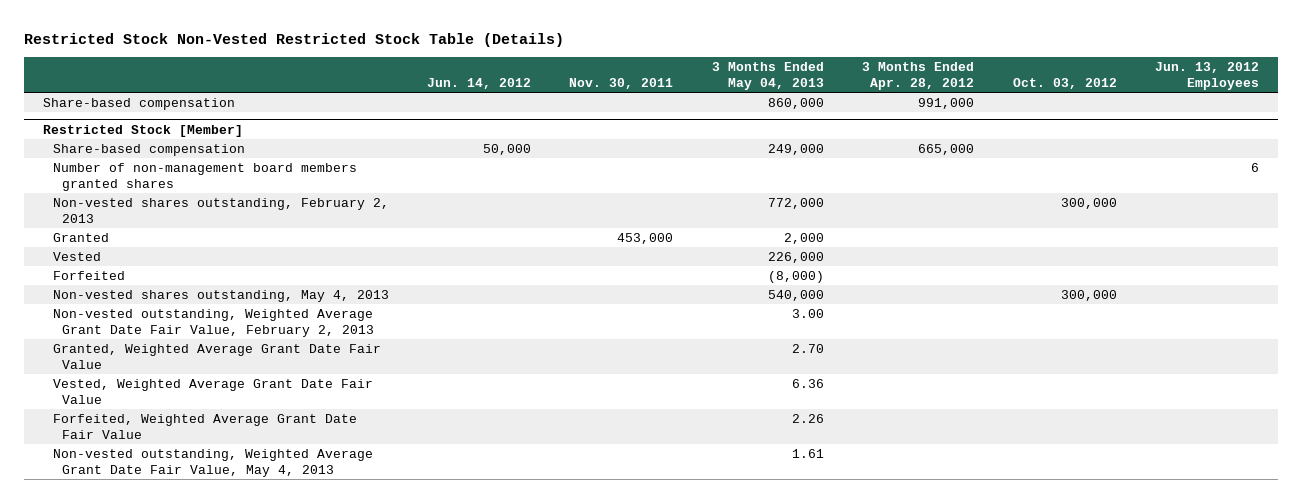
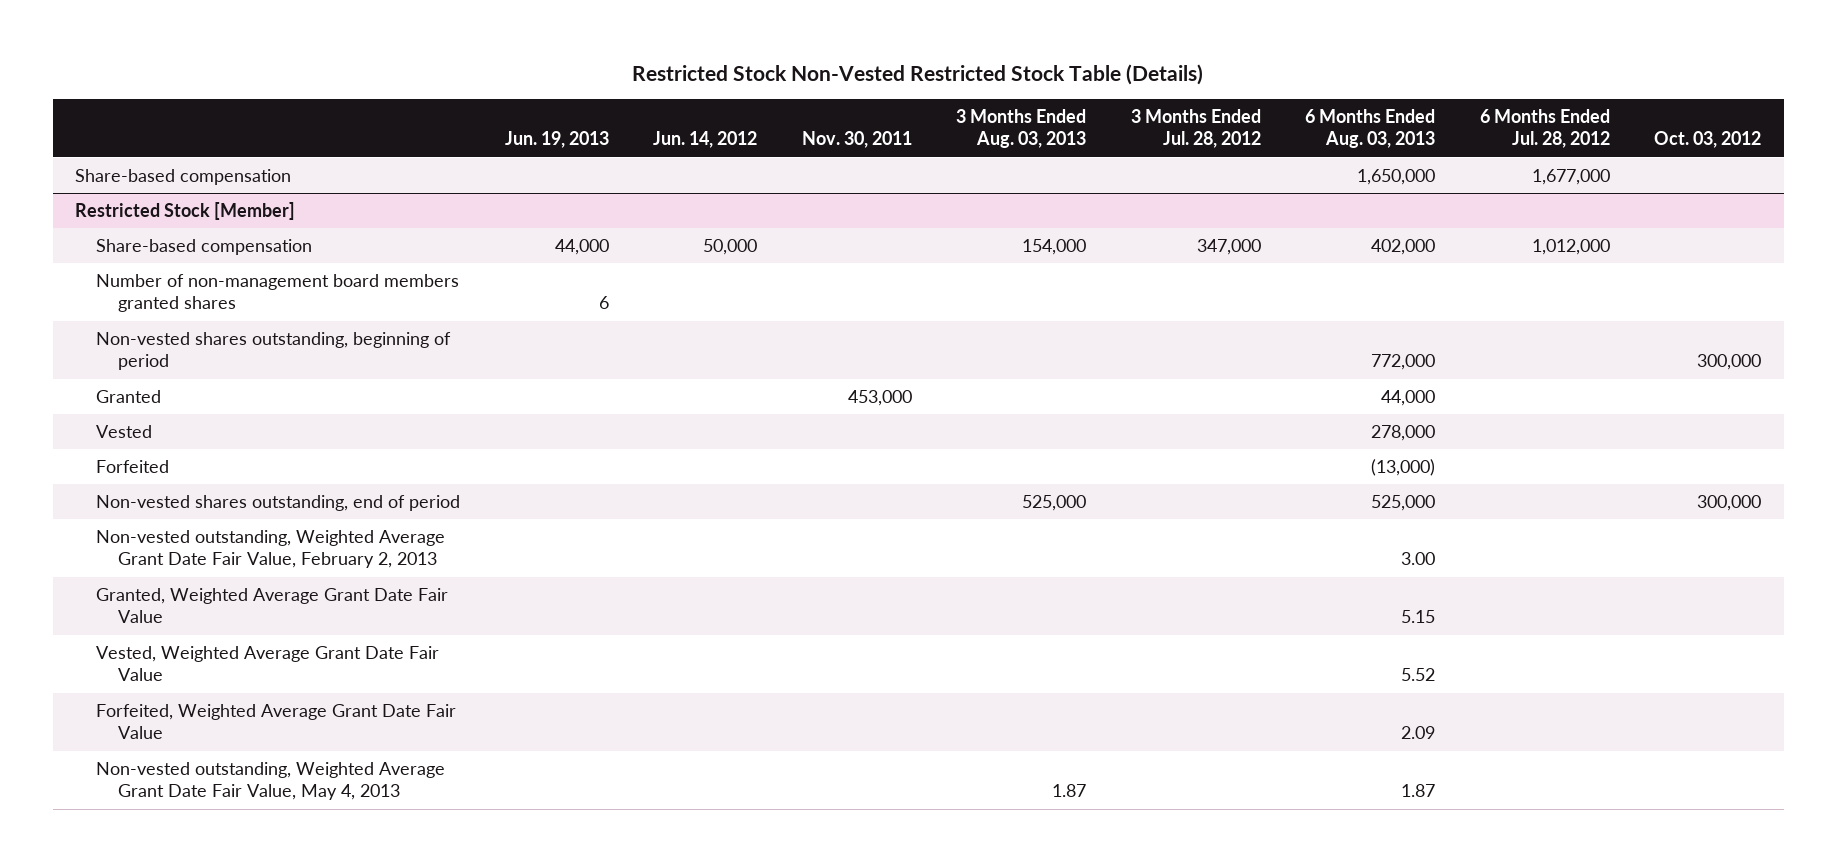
[711,61,824,90] 3 Months Ended May 04, 2013 -> none
[862,61,975,90] 3 Months Ended Apr. 28, 2012 -> none
[1154,61,1259,90] Jun. 13, 2012 Employees -> none
none -> [504,131,609,149] Jun. 19, 2013
none -> [956,109,1087,149] 3 Months Ended Aug. 03, 2013
none -> [1130,109,1261,149] 3 Months Ended Jul. 28, 2012
none -> [1305,109,1436,149] 6 Months Ended Aug. 03, 2013
none -> [1479,109,1610,149] 6 Months Ended Jul. 28, 2012
[52,198,389,223] Non-vested shares outstanding, February 2, 2013 -> [96,332,452,371] Non-vested shares outstanding, beginning of period
[52,290,389,303] Non-vested shares outstanding, May 4, 2013 -> [96,495,461,512] Non-vested shares outstanding, end of period

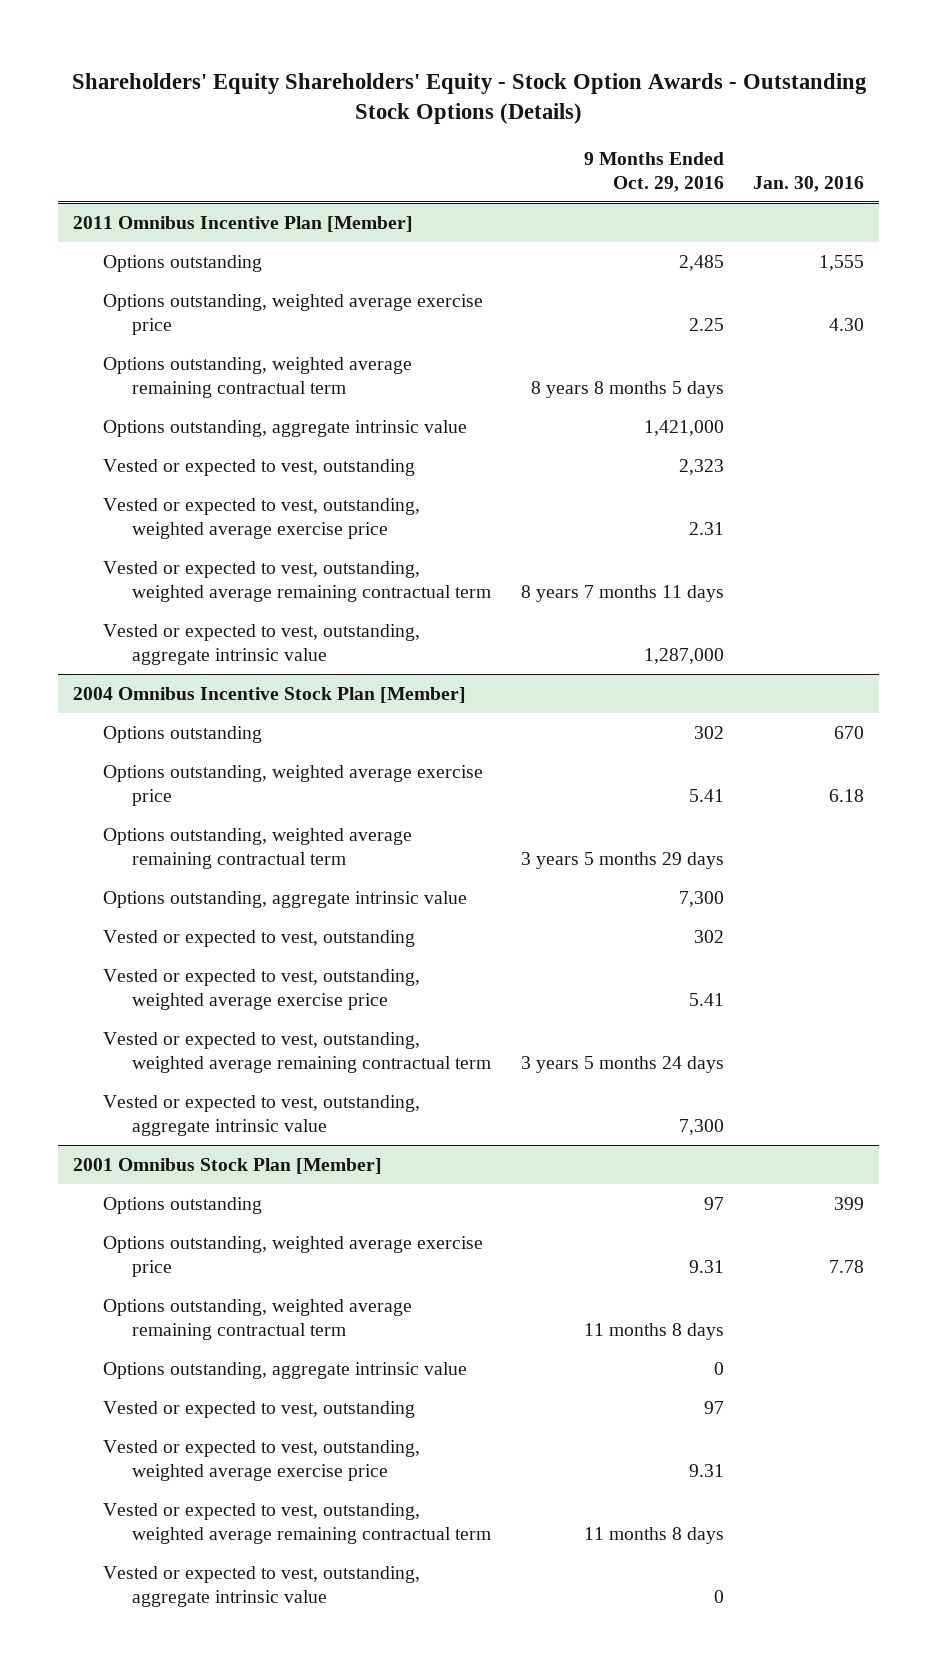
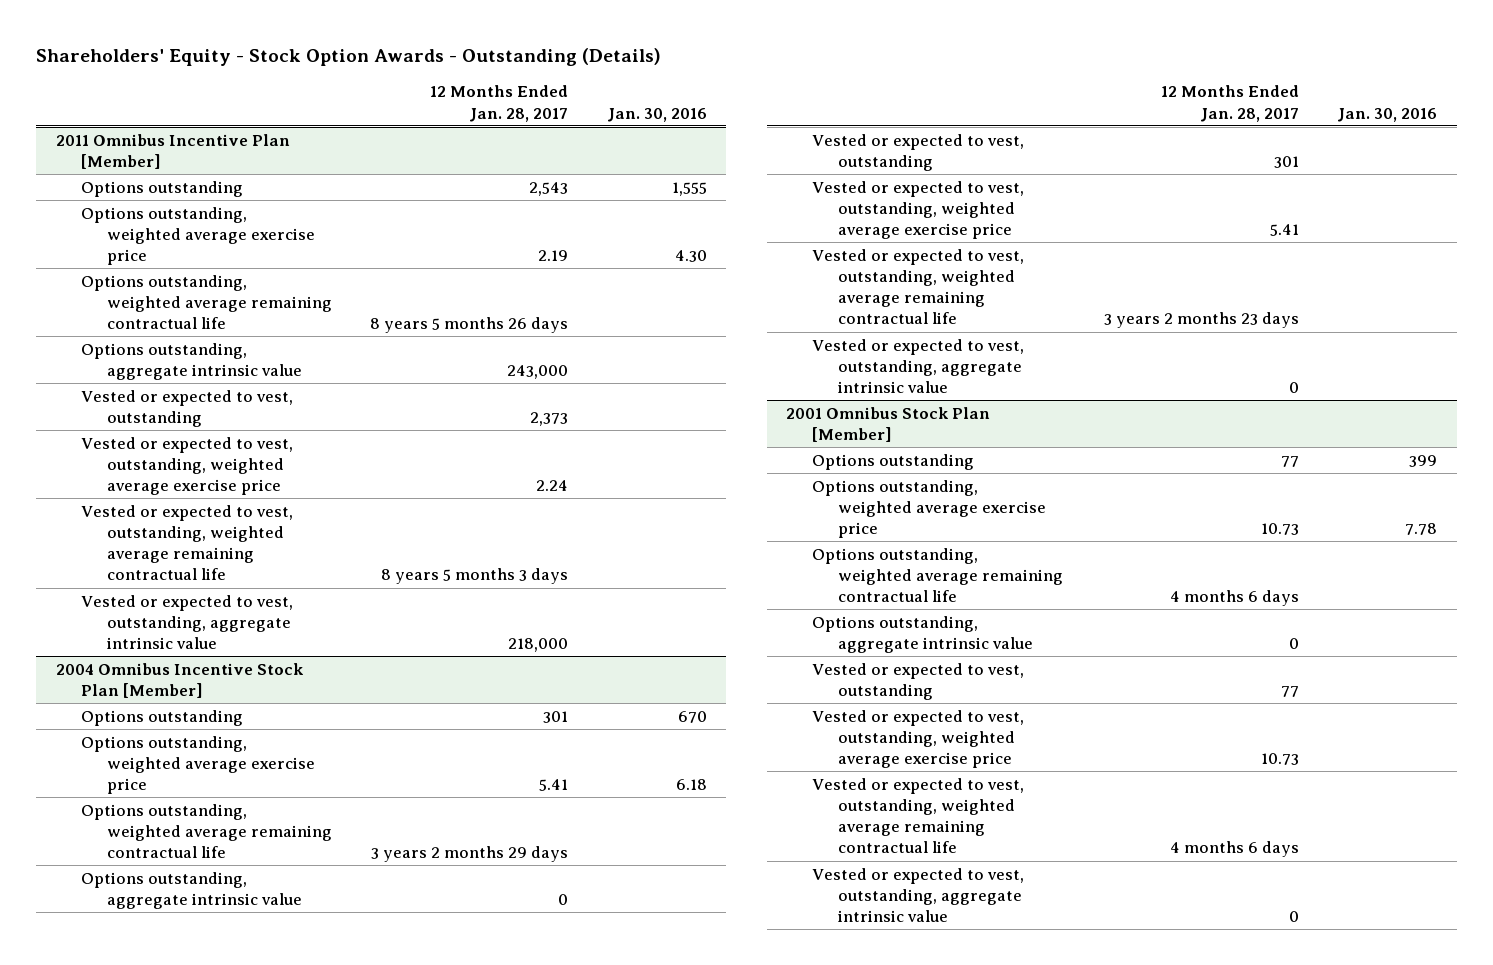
[71,72,867,125] Shareholders' Equity Shareholders' Equity - Stock Option Awards - Outstanding Stock Options (Details) -> [36,48,662,67] Shareholders' Equity - Stock Option Awards - Outstanding (Details)
[583,151,724,192] 9 Months Ended Oct. 29, 2016 -> none
none -> [430,85,569,122] 12 Months Ended Jan. 28, 2017
[102,356,412,398] Options outstanding, weighted average remaining contractual term -> [81,274,332,330] Options outstanding, weighted average remaining contractual life
[102,560,492,602] Vested or expected to vest, outstanding, weighted average remaining contractual term -> [81,504,294,581] Vested or expected to vest, outstanding, weighted average remaining contractual life
[102,827,412,869] Options outstanding, weighted average remaining contractual term -> [81,803,332,859] Options outstanding, weighted average remaining contractual life
[102,1031,492,1073] Vested or expected to vest, outstanding, weighted average remaining contractual term -> [812,248,1025,325] Vested or expected to vest, outstanding, weighted average remaining contractual life
[102,1298,412,1340] Options outstanding, weighted average remaining contractual term -> [812,547,1063,603] Options outstanding, weighted average remaining contractual life
[102,1502,492,1544] Vested or expected to vest, outstanding, weighted average remaining contractual term -> [812,777,1025,854] Vested or expected to vest, outstanding, weighted average remaining contractual life

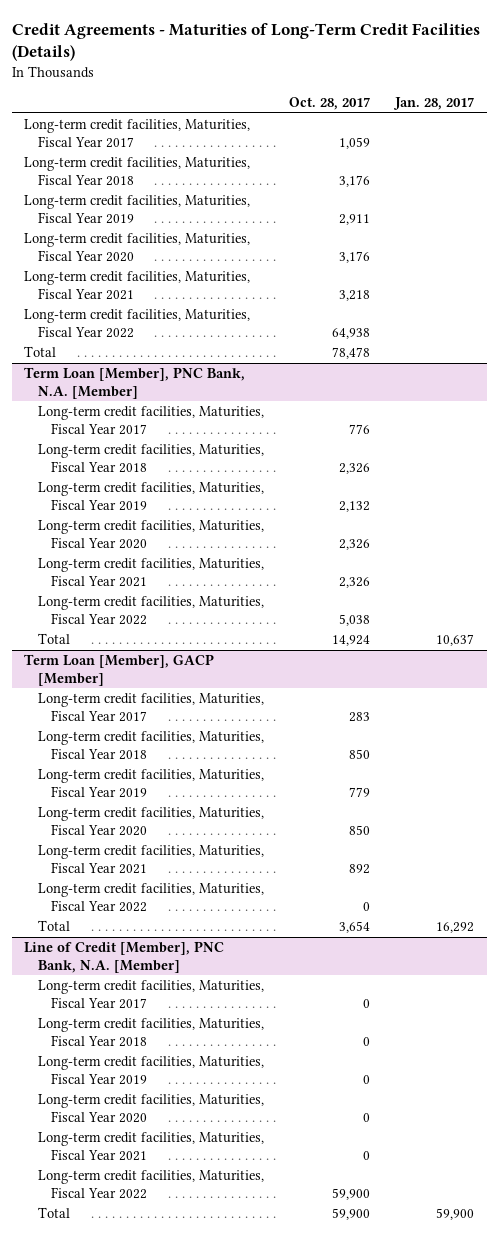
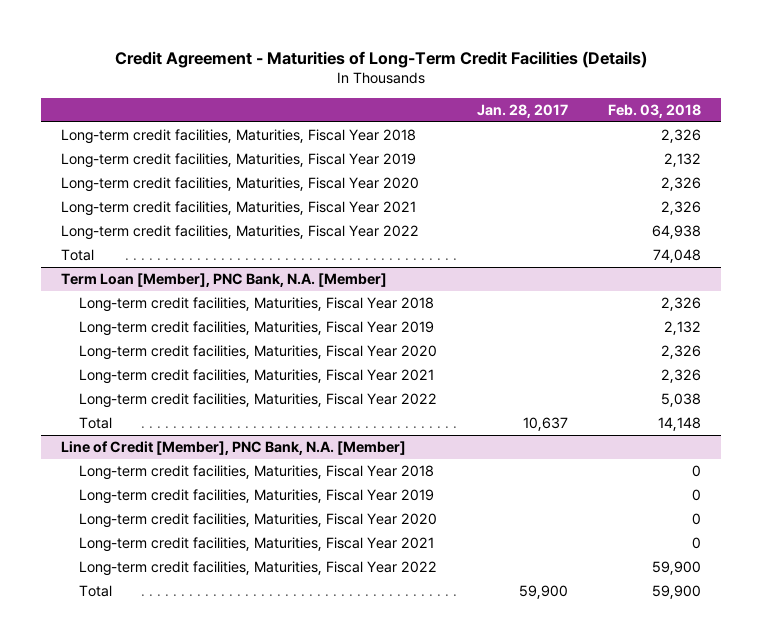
[11,22,480,62] Credit Agreements - Maturities of Long-Term Credit Facilities (Details) -> [115,50,648,68] Credit Agreement - Maturities of Long-Term Credit Facilities (Details)
[288,96,370,110] Oct. 28, 2017 -> none
none -> [607,103,701,118] Feb. 03, 2018
[24,119,251,148] Long-term credit facilities, Maturities, Fiscal Year 2017 -> none
[37,406,264,435] Long-term credit facilities, Maturities, Fiscal Year 2017 -> none
[24,654,215,686] Term Loan [Member], GACP [Member] -> none
[37,693,264,722] Long-term credit facilities, Maturities, Fiscal Year 2017 -> none
[37,731,264,760] Long-term credit facilities, Maturities, Fiscal Year 2018 -> none
[37,769,264,798] Long-term credit facilities, Maturities, Fiscal Year 2019 -> none
[37,807,264,836] Long-term credit facilities, Maturities, Fiscal Year 2020 -> none
[37,845,264,874] Long-term credit facilities, Maturities, Fiscal Year 2021 -> none
[37,883,264,912] Long-term credit facilities, Maturities, Fiscal Year 2022 -> none
[37,920,70,932] Total -> none
[37,980,264,1009] Long-term credit facilities, Maturities, Fiscal Year 2017 -> none

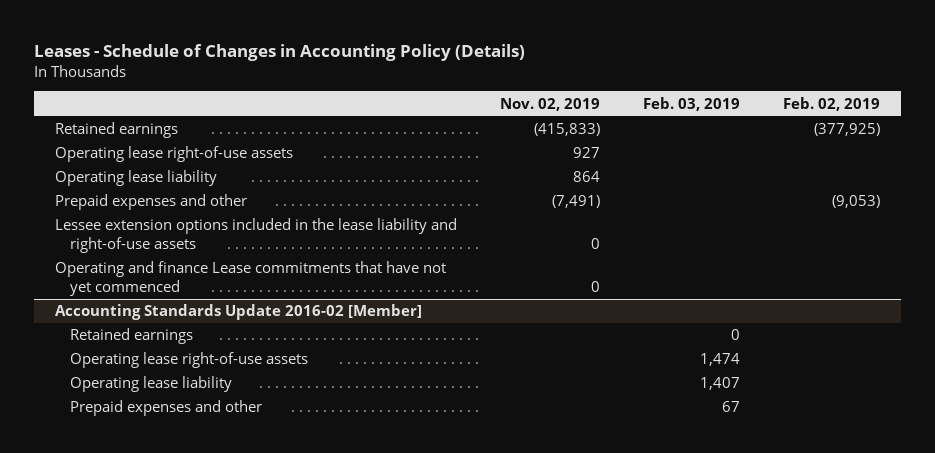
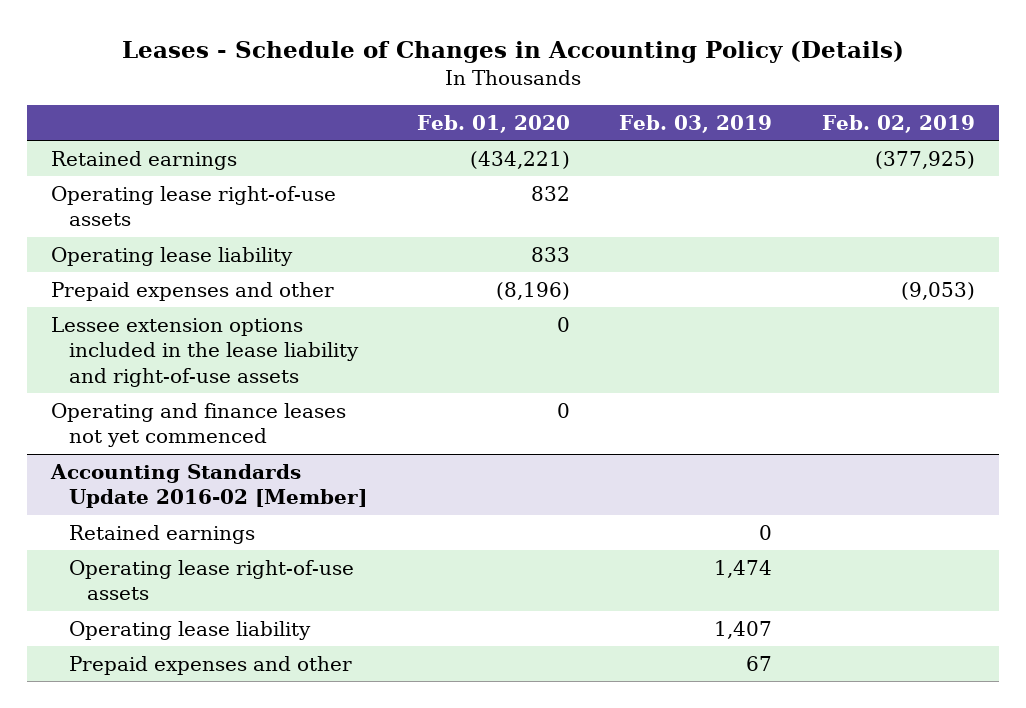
[500,97,601,111] Nov. 02, 2019 -> none
none -> [416,114,570,133] Feb. 01, 2020
[55,261,447,296] Operating and finance Lease commitments that have not yet commenced -> [51,402,347,448] Operating and finance leases not yet commenced

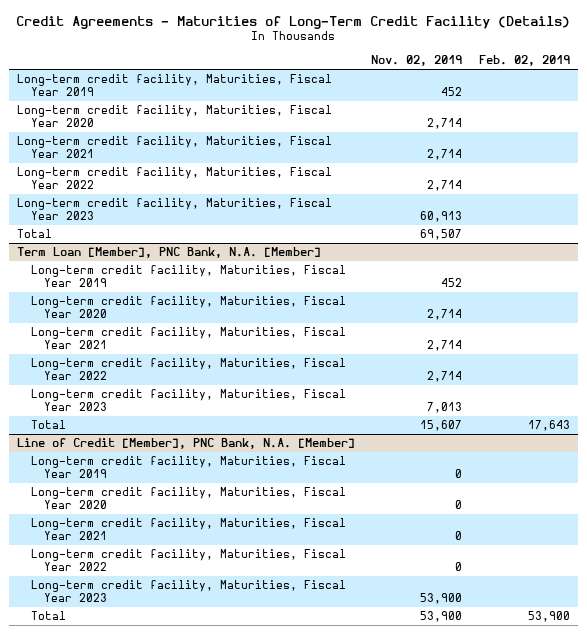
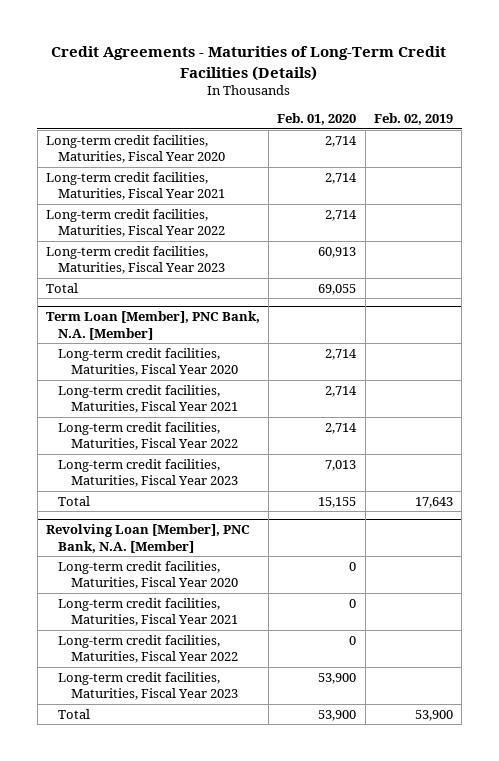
[16,15,571,29] Credit Agreements - Maturities of Long-Term Credit Facility (Details) -> [51,46,447,81] Credit Agreements - Maturities of Long-Term Credit Facilities (Details)
[371,55,463,67] Nov. 02, 2019 -> none
none -> [277,113,357,126] Feb. 01, 2020
[17,198,333,221] Long-term credit facility, Maturities, Fiscal Year 2023 -> none
[17,74,333,97] Long-term credit facility, Maturities, Fiscal Year 2019 -> [46,134,226,164] Long-term credit facilities, Maturities, Fiscal Year 2020
[17,105,333,128] Long-term credit facility, Maturities, Fiscal Year 2020 -> [46,171,226,201] Long-term credit facilities, Maturities, Fiscal Year 2021
[17,136,333,159] Long-term credit facility, Maturities, Fiscal Year 2021 -> [46,208,226,238] Long-term credit facilities, Maturities, Fiscal Year 2022
[17,167,333,190] Long-term credit facility, Maturities, Fiscal Year 2022 -> [46,245,226,275] Long-term credit facilities, Maturities, Fiscal Year 2023
[30,389,346,412] Long-term credit facility, Maturities, Fiscal Year 2023 -> none
[30,265,346,288] Long-term credit facility, Maturities, Fiscal Year 2019 -> [58,347,238,377] Long-term credit facilities, Maturities, Fiscal Year 2020
[30,296,346,319] Long-term credit facility, Maturities, Fiscal Year 2020 -> [58,384,238,414] Long-term credit facilities, Maturities, Fiscal Year 2021
[30,327,346,350] Long-term credit facility, Maturities, Fiscal Year 2021 -> [58,421,238,451] Long-term credit facilities, Maturities, Fiscal Year 2022
[30,358,346,381] Long-term credit facility, Maturities, Fiscal Year 2022 -> [58,458,238,488] Long-term credit facilities, Maturities, Fiscal Year 2023
[30,580,346,603] Long-term credit facility, Maturities, Fiscal Year 2023 -> none
[17,438,356,450] Line of Credit [Member], PNC Bank, N.A. [Member] -> [46,524,251,553] Revolving Loan [Member], PNC Bank, N.A. [Member]
[30,456,346,479] Long-term credit facility, Maturities, Fiscal Year 2019 -> [58,560,238,590] Long-term credit facilities, Maturities, Fiscal Year 2020
[30,487,346,510] Long-term credit facility, Maturities, Fiscal Year 2020 -> [58,597,238,627] Long-term credit facilities, Maturities, Fiscal Year 2021
[30,518,346,541] Long-term credit facility, Maturities, Fiscal Year 2021 -> [58,634,238,664] Long-term credit facilities, Maturities, Fiscal Year 2022
[30,549,346,572] Long-term credit facility, Maturities, Fiscal Year 2022 -> [58,671,238,701] Long-term credit facilities, Maturities, Fiscal Year 2023

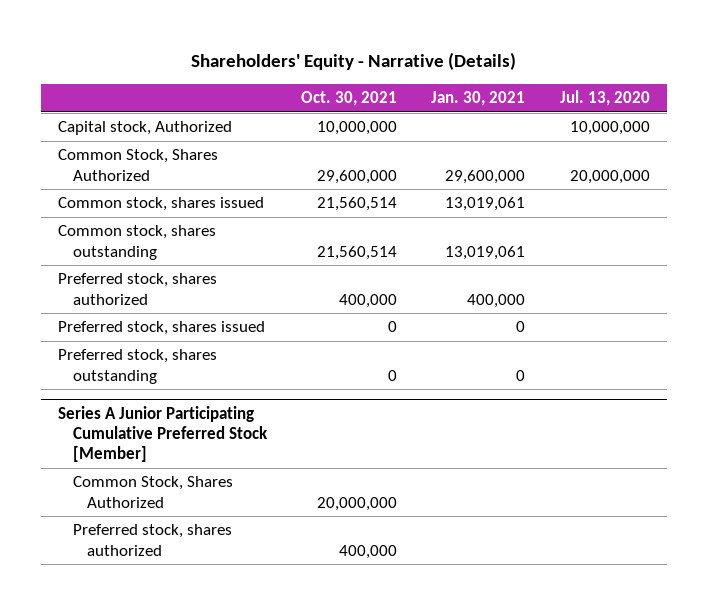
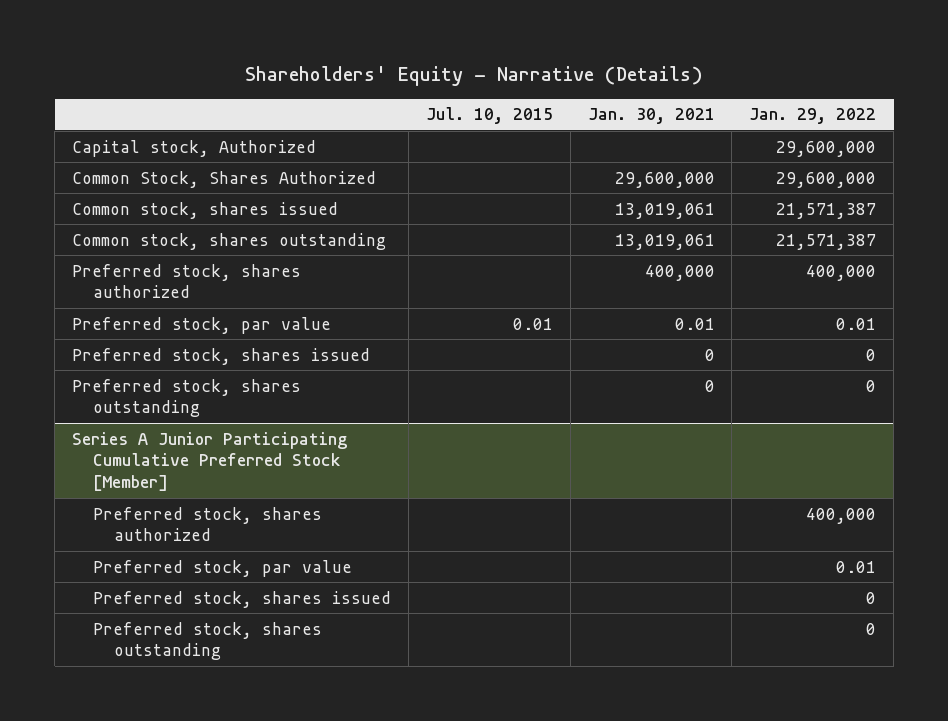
[300,91,397,107] Oct. 30, 2021 -> none
[559,90,650,107] Jul. 13, 2020 -> none
none -> [425,107,553,125] Jul. 10, 2015
none -> [749,108,877,125] Jan. 29, 2022
none -> [72,316,332,334] Preferred stock, par value
[72,476,233,508] Common Stock, Shares Authorized -> none
none -> [92,559,352,577] Preferred stock, par value
none -> [92,590,391,608] Preferred stock, shares issued
none -> [92,621,322,661] Preferred stock, shares outstanding

